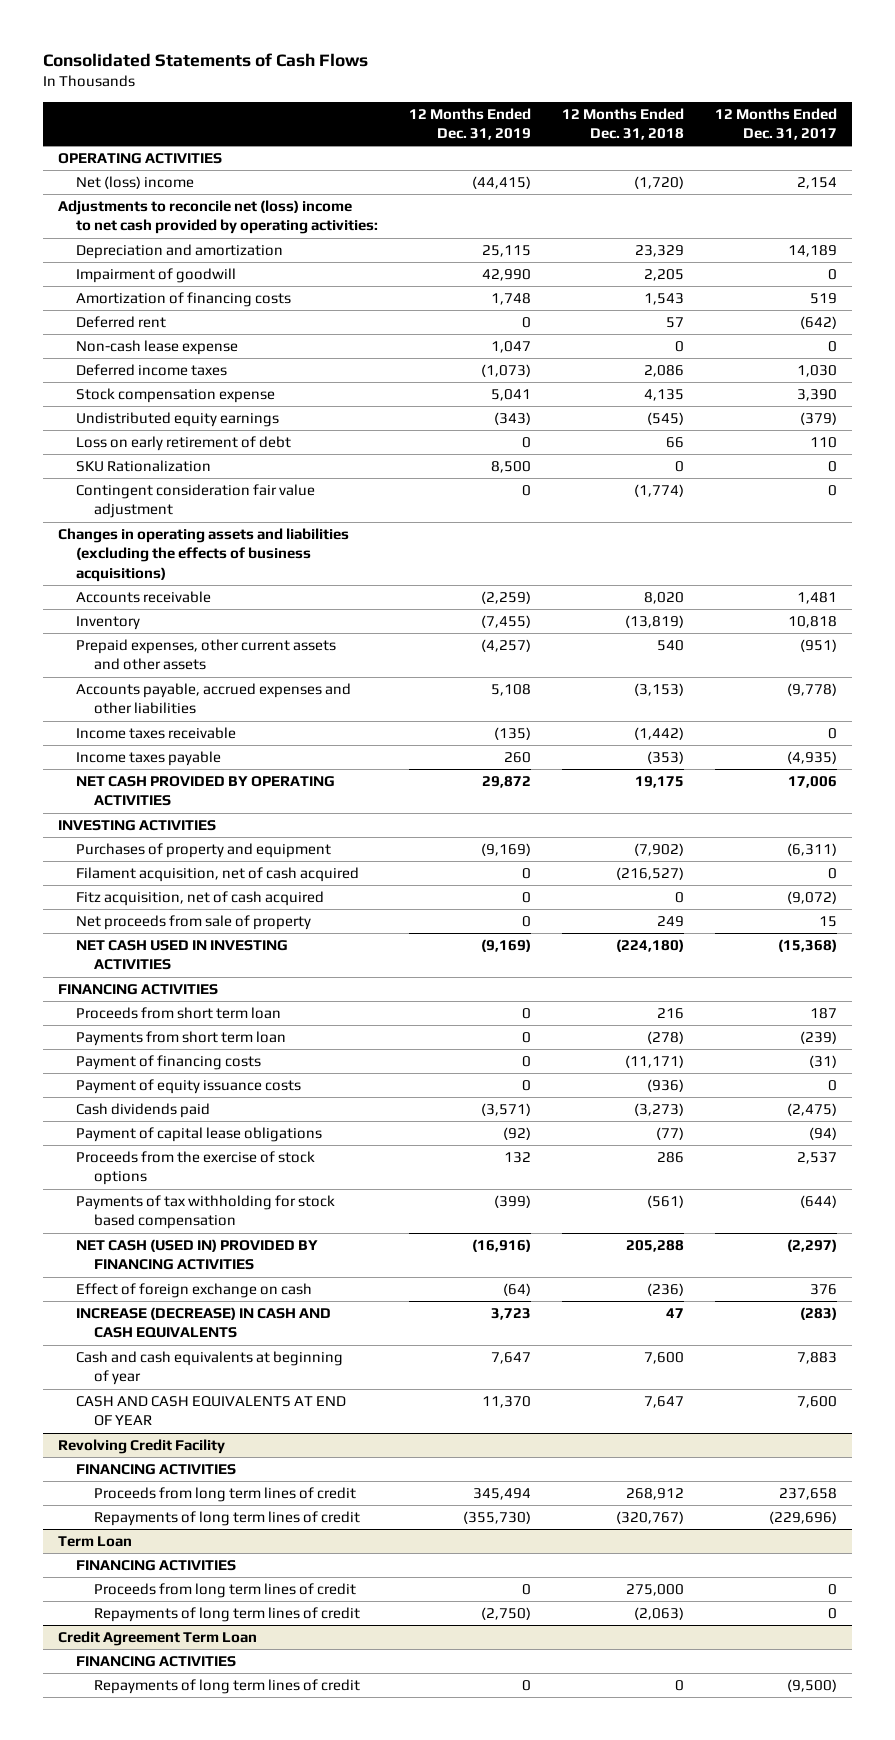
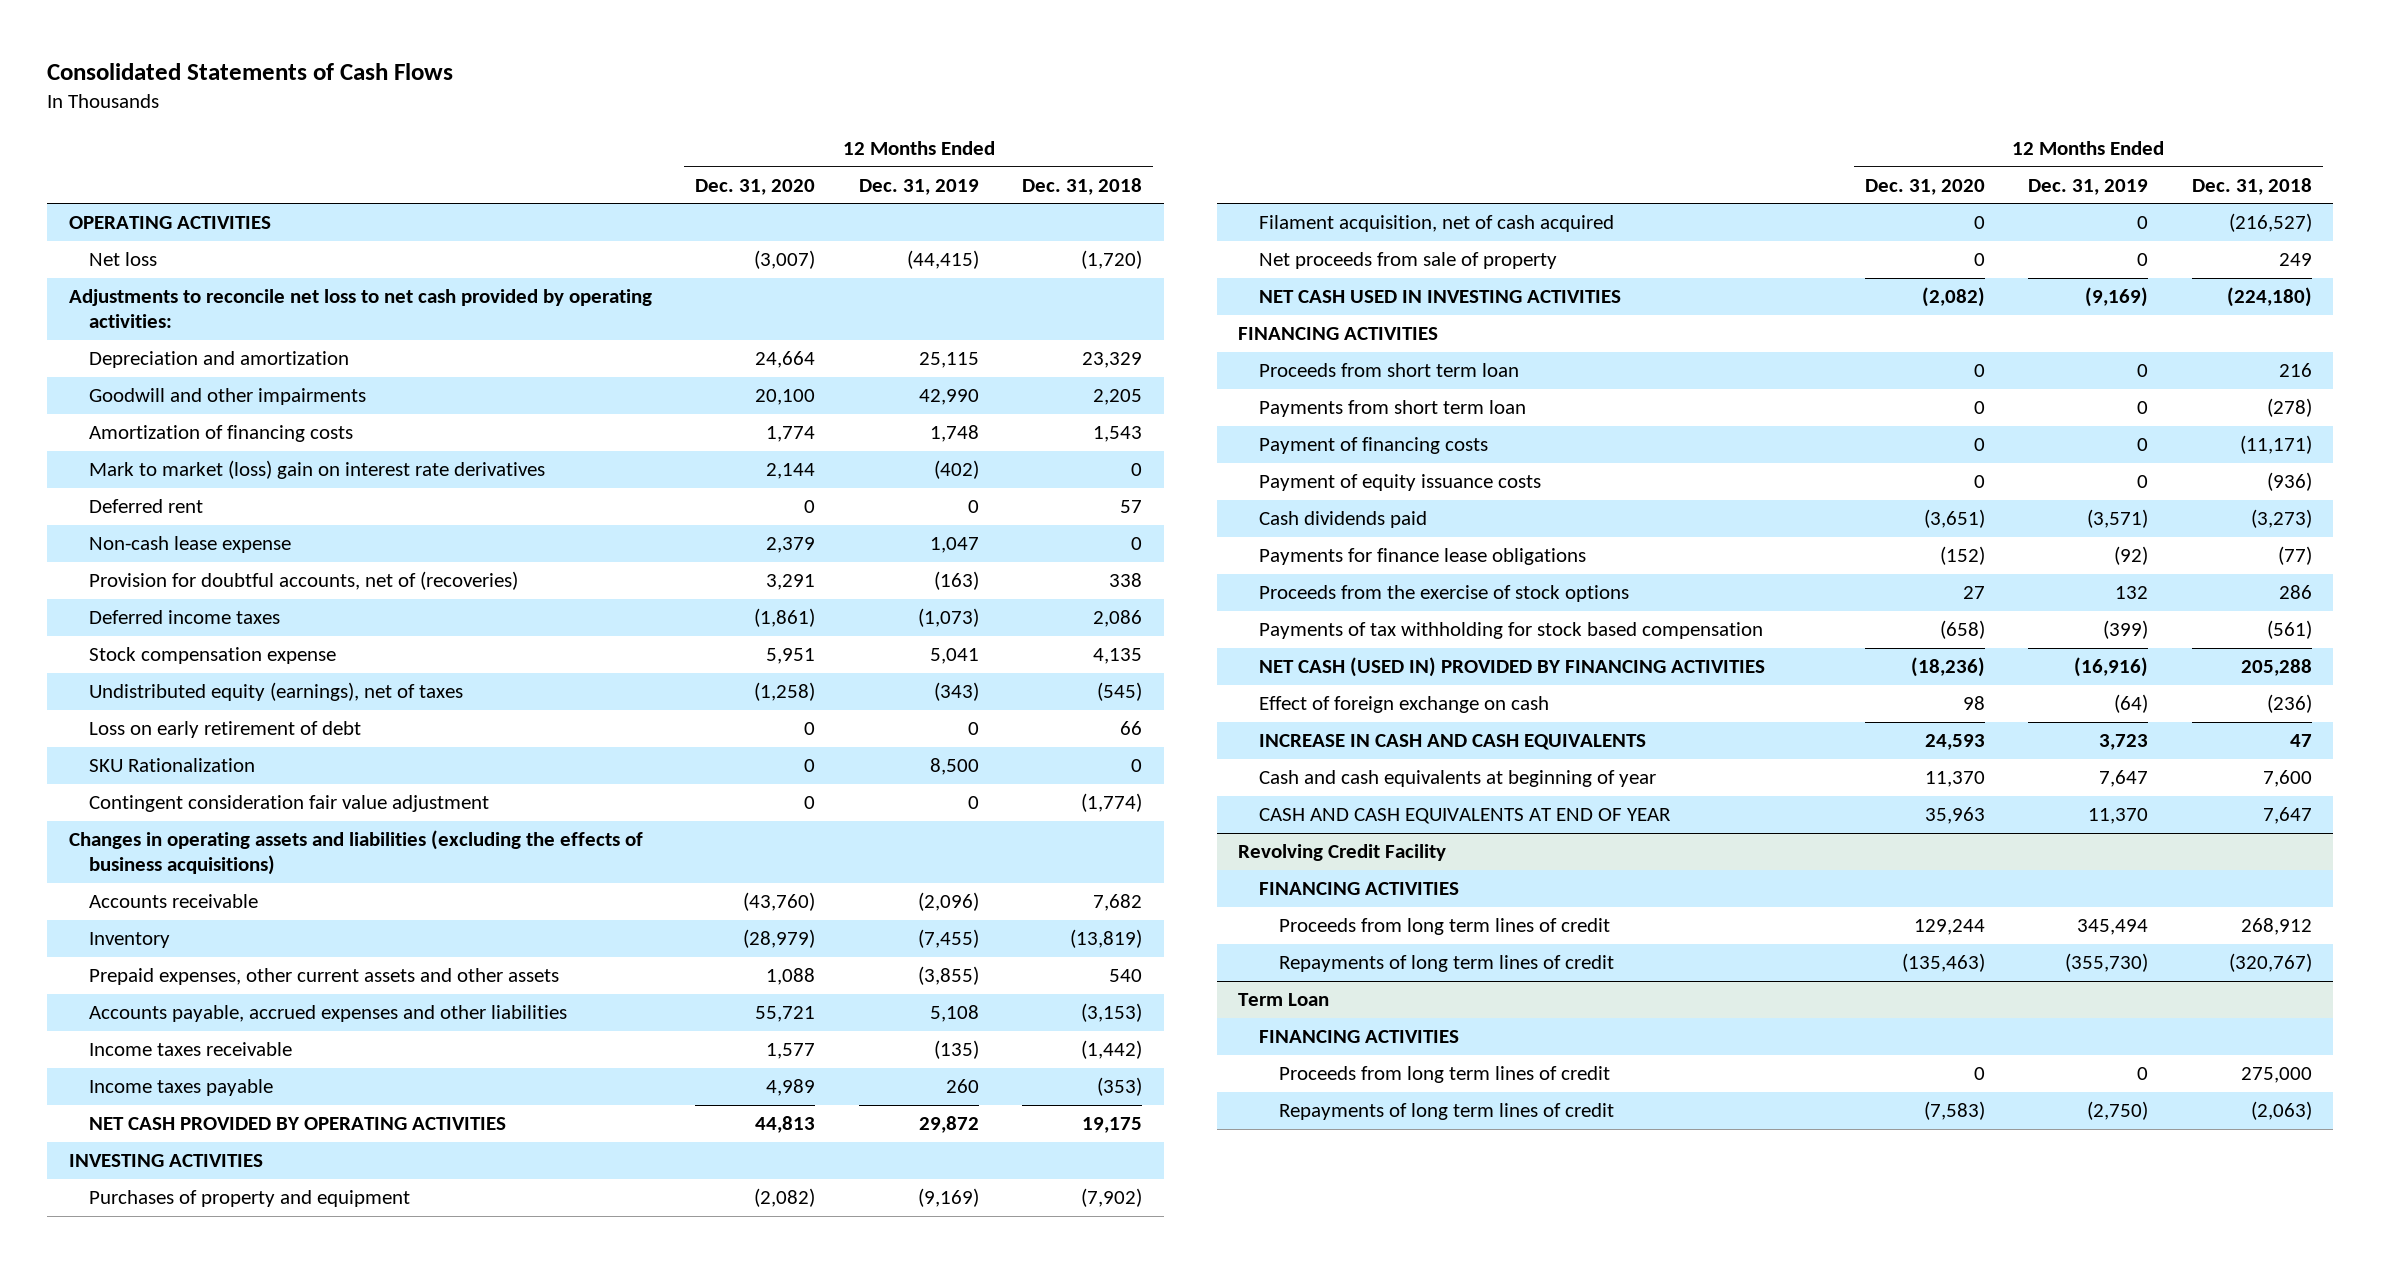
[714,107,837,141] 12 Months Ended Dec. 31, 2017 -> none
none -> [695,178,816,195] Dec. 31, 2020
[76,176,195,190] Net (loss) income -> [89,252,158,267] Net loss
[57,200,379,235] Adjustments to reconcile net (loss) income to net cash provided by operating activities: -> [68,289,652,328] Adjustments to reconcile net loss to net cash provided by operating activities:
[76,268,237,284] Impairment of goodwill -> [89,388,367,406] Goodwill and other impairments
none -> [89,460,546,480] Mark to market (loss) gain on interest rate derivatives
none -> [89,571,519,591] Provision for doubtful accounts, net of (recoveries)
[76,412,280,428] Undistributed equity earnings -> [89,682,464,702] Undistributed equity (earnings), net of taxes
[481,591,532,605] (2,259) -> [917,892,979,912] (2,096)
[643,592,684,605] 8,020 -> [1093,894,1143,912] 7,682
[481,639,532,653] (4,257) -> [917,966,979,986] (3,855)
[76,891,325,907] Fitz acquisition, net of cash acquired -> none
[76,1127,323,1143] Payment of capital lease obligations -> [1258,548,1586,566] Payments for finance lease obligations
[76,1307,332,1339] INCREASE (DECREASE) IN CASH AND CASH EQUIVALENTS -> [1258,734,1646,751] INCREASE IN CASH AND CASH EQUIVALENTS
[57,1631,257,1647] Credit Agreement Term Loan -> none
[76,1656,237,1668] FINANCING ACTIVITIES -> none
[94,1679,361,1695] Repayments of long term lines of credit -> none

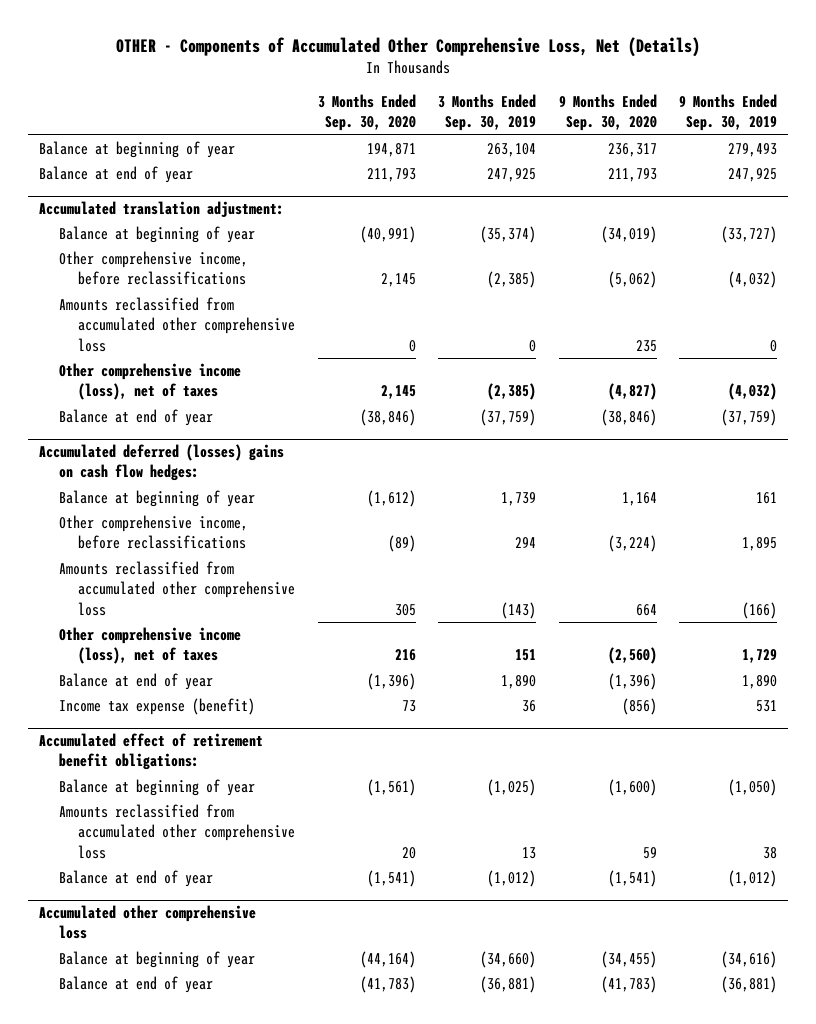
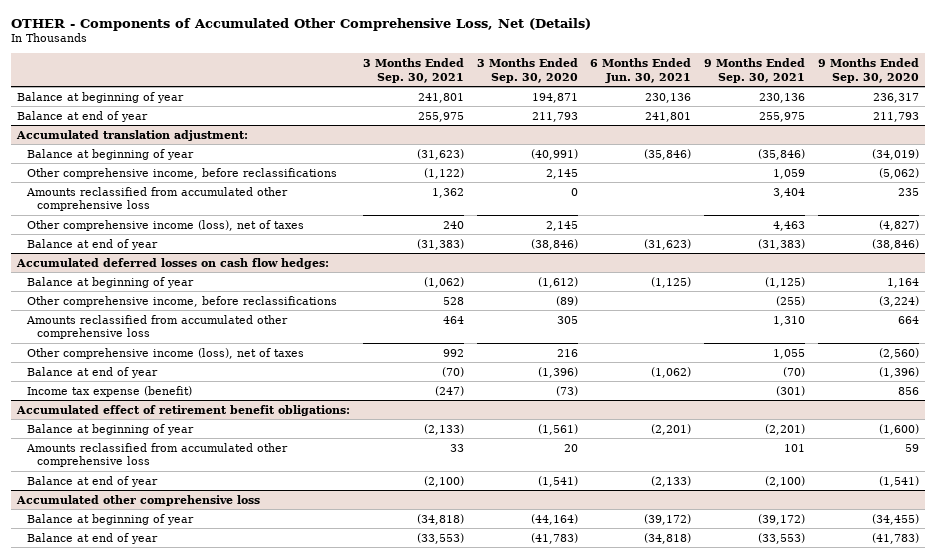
[438,94,537,132] 3 Months Ended Sep. 30, 2019 -> none
[679,94,778,132] 9 Months Ended Sep. 30, 2019 -> none
none -> [362,58,464,83] 3 Months Ended Sep. 30, 2021
none -> [590,58,692,83] 6 Months Ended Jun. 30, 2021
none -> [704,58,806,83] 9 Months Ended Sep. 30, 2021
[38,444,284,482] Accumulated deferred (losses) gains on cash flow hedges: -> [15,257,329,269] Accumulated deferred losses on cash flow hedges:
[401,700,416,713] 73 -> [555,385,578,396] (73)
[621,698,657,716] (856) -> [897,386,919,395] 856

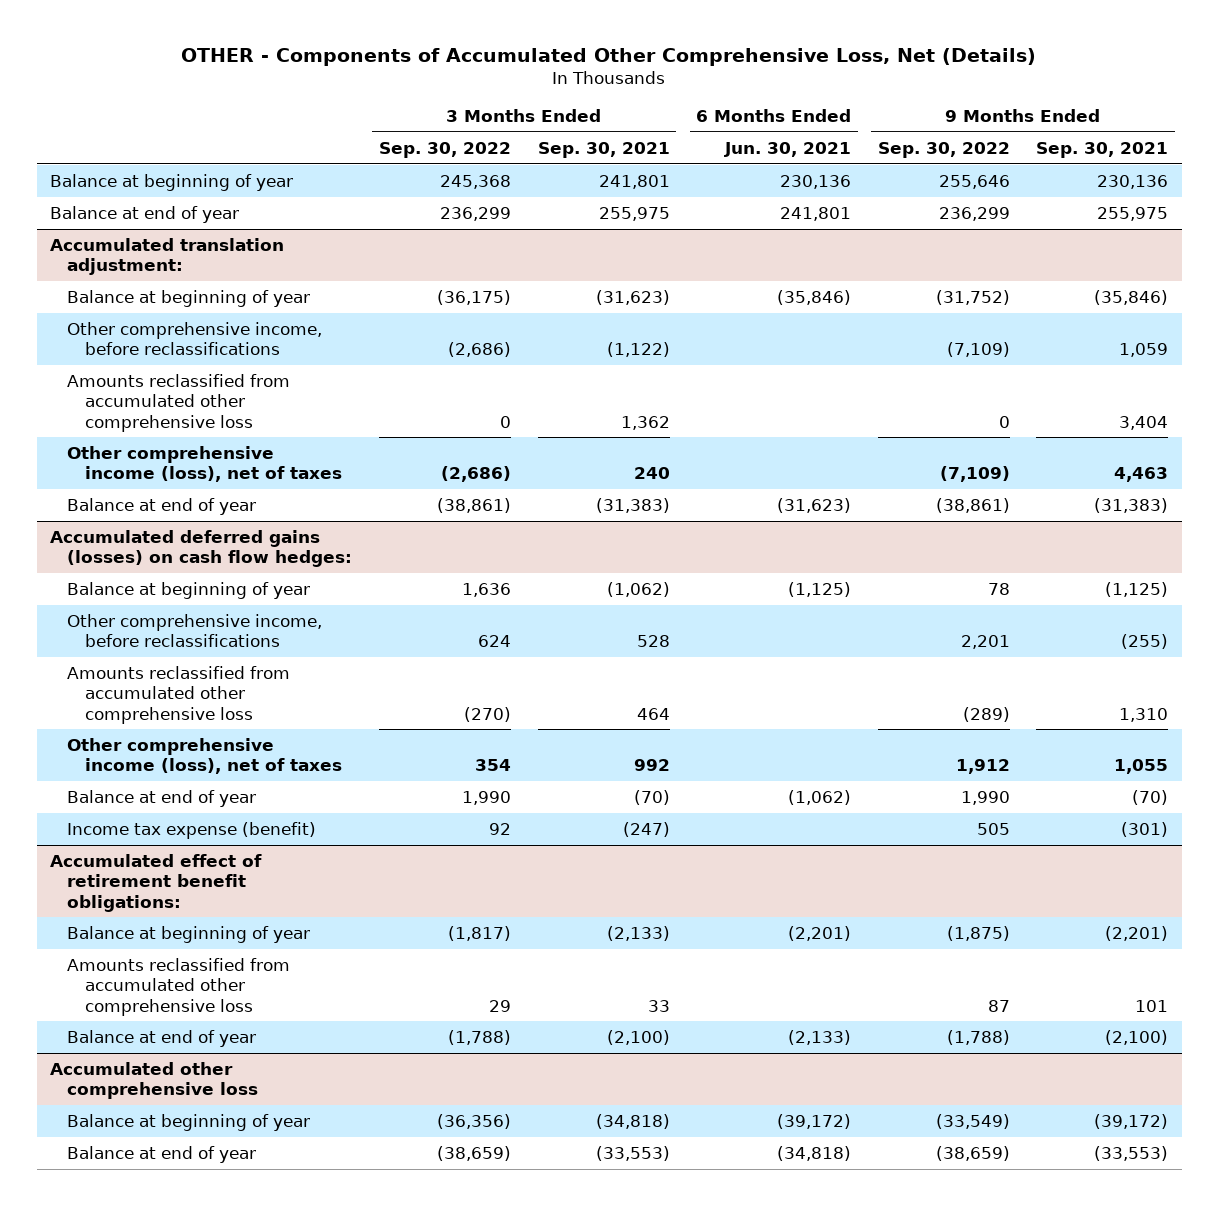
[476,58,578,83] 3 Months Ended Sep. 30, 2020 -> none
[817,58,919,83] 9 Months Ended Sep. 30, 2020 -> none
none -> [378,141,511,158] Sep. 30, 2022
none -> [877,141,1010,158] Sep. 30, 2022
[15,257,329,269] Accumulated deferred losses on cash flow hedges: -> [49,529,353,568] Accumulated deferred gains (losses) on cash flow hedges:

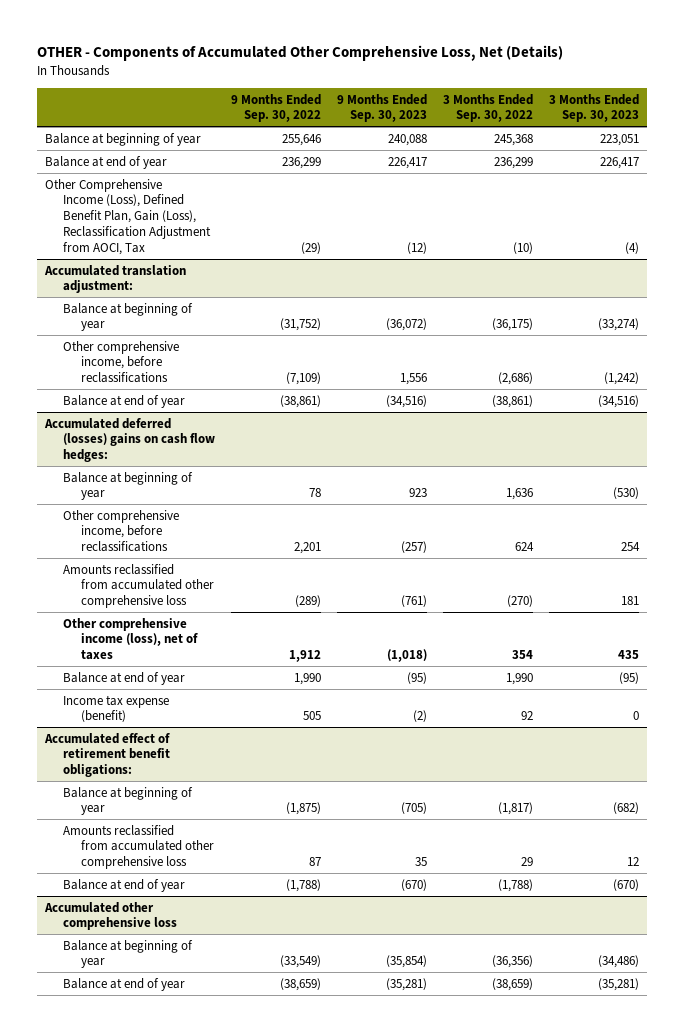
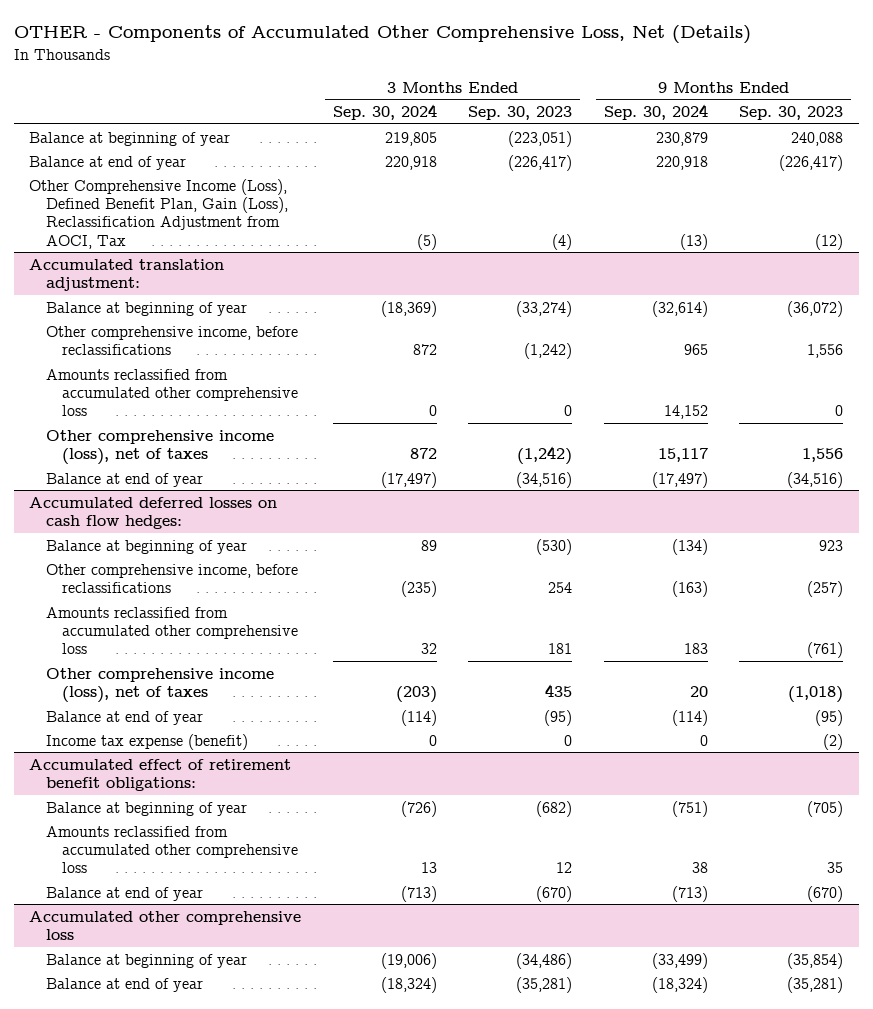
[231,93,322,123] 9 Months Ended Sep. 30, 2022 -> none
[443,93,534,123] 3 Months Ended Sep. 30, 2022 -> none
none -> [332,104,437,121] Sep. 30, 2024
none -> [603,104,708,121] Sep. 30, 2024
[600,133,640,146] 223,051 -> [508,130,573,147] (223,051)
[388,156,428,169] 226,417 -> [779,154,844,171] (226,417)
[600,156,640,169] 226,417 -> [508,154,573,171] (226,417)
none -> [45,368,299,417] Amounts reclassified from accumulated other comprehensive loss
none -> [45,429,274,465] Other comprehensive income (loss), net of taxes
[44,417,216,463] Accumulated deferred (losses) gains on cash flow hedges: -> [29,496,278,529] Accumulated deferred losses on cash flow hedges:

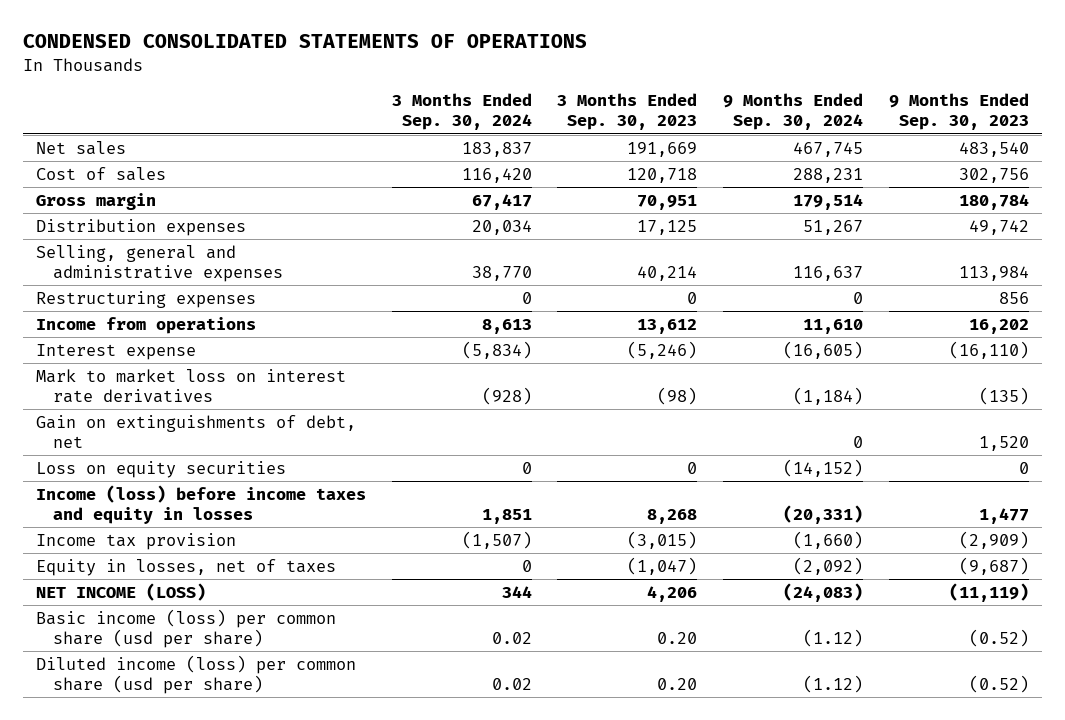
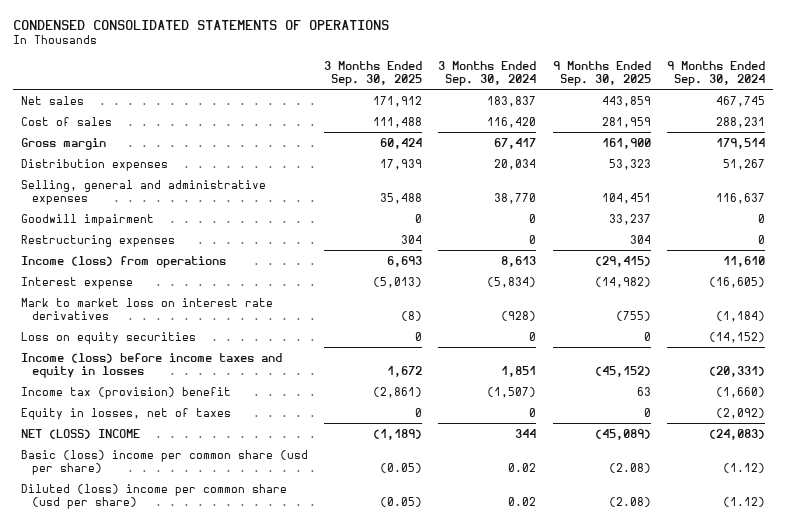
[557,93,698,131] 3 Months Ended Sep. 30, 2023 -> none
[889,93,1030,131] 9 Months Ended Sep. 30, 2023 -> none
none -> [324,60,423,86] 3 Months Ended Sep. 30, 2025
none -> [552,60,651,86] 9 Months Ended Sep. 30, 2025
none -> [21,213,155,226] Goodwill impairment
[35,316,256,334] Income from operations -> [21,255,227,268] Income (loss) from operations
[35,414,356,449] Gain on extinguishments of debt, net -> none
[35,532,236,550] Income tax provision -> [21,386,232,399] Income tax (provision) benefit
[35,582,206,601] NET INCOME (LOSS) -> [21,428,141,439] NET (LOSS) INCOME
[35,608,336,649] Basic income (loss) per common share (usd per share) -> [21,449,309,475] Basic (loss) income per common share (usd per share)
[35,654,356,695] Diluted income (loss) per common share (usd per share) -> [21,483,288,509] Diluted (loss) income per common share (usd per share)

